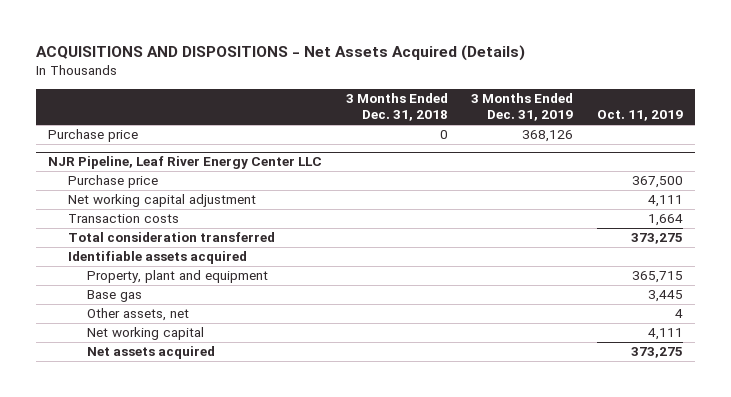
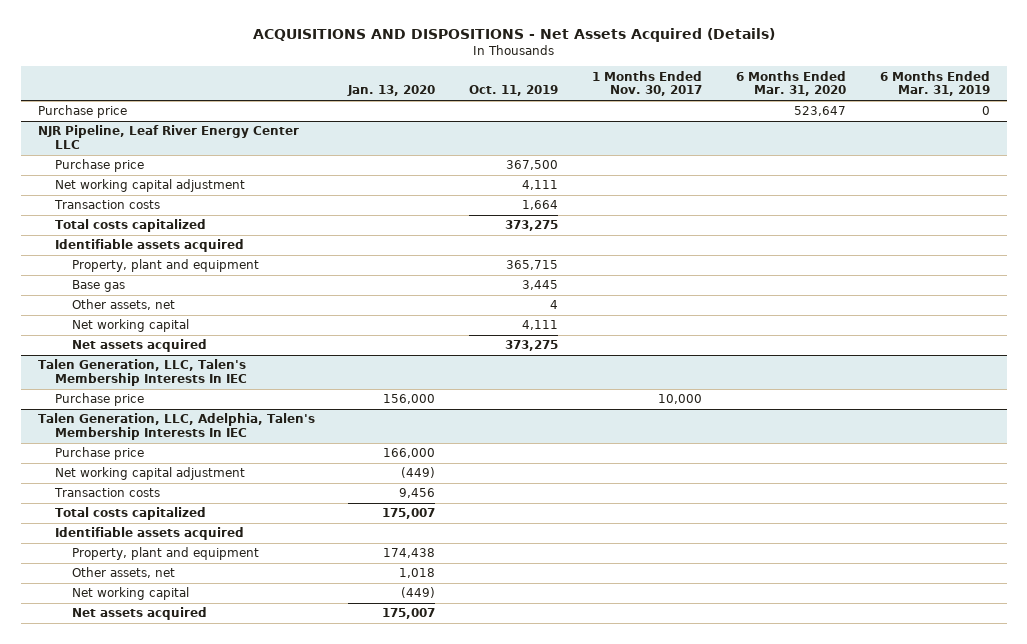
[345,93,448,122] 3 Months Ended Dec. 31, 2018 -> none
[471,93,574,122] 3 Months Ended Dec. 31, 2019 -> none
none -> [347,85,436,97] Jan. 13, 2020
none -> [592,70,703,97] 1 Months Ended Nov. 30, 2017
none -> [735,70,846,97] 6 Months Ended Mar. 31, 2020
none -> [879,70,990,97] 6 Months Ended Mar. 31, 2019
[67,232,275,243] Total consideration transferred -> [54,219,206,233] Total costs capitalized
none -> [37,359,247,387] Talen Generation, LLC, Talen's Membership Interests In IEC
none -> [54,393,144,407] Purchase price
none -> [37,413,315,441] Talen Generation, LLC, Adelphia, Talen's Membership Interests In IEC
none -> [54,447,144,461] Purchase price
none -> [54,467,245,481] Net working capital adjustment
none -> [53,488,160,498] Transaction costs
none -> [54,507,206,521] Total costs capitalized
none -> [54,527,244,541] Identifiable assets acquired
none -> [71,547,259,561] Property, plant and equipment
none -> [71,567,175,579] Other assets, net
none -> [71,587,189,601] Net working capital
none -> [71,607,207,621] Net assets acquired

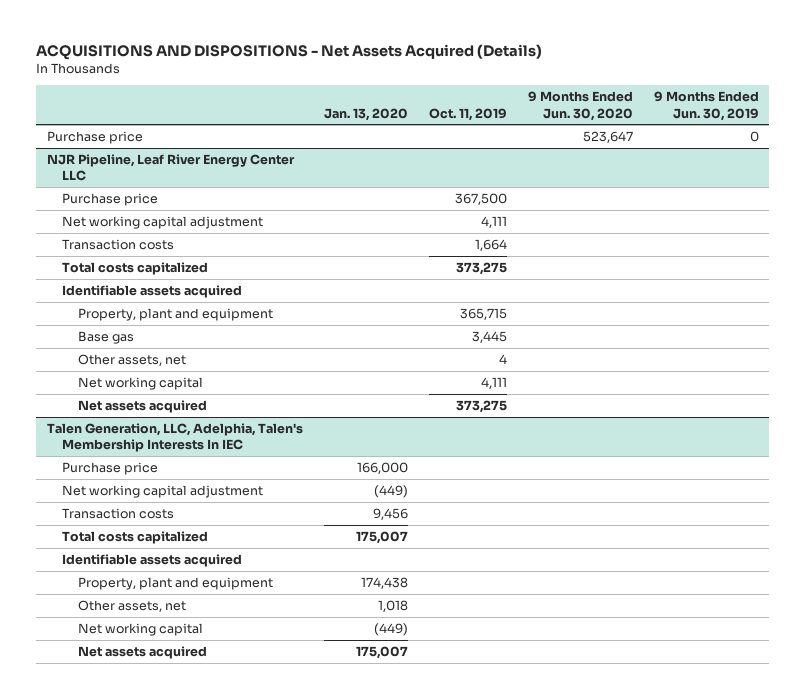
[592,70,703,97] 1 Months Ended Nov. 30, 2017 -> none
[735,70,846,97] 6 Months Ended Mar. 31, 2020 -> none
[879,70,990,97] 6 Months Ended Mar. 31, 2019 -> none
none -> [527,91,633,121] 9 Months Ended Jun. 30, 2020
none -> [653,91,759,121] 9 Months Ended Jun. 30, 2019
[37,359,247,387] Talen Generation, LLC, Talen's Membership Interests In IEC -> none
[54,393,144,407] Purchase price -> none

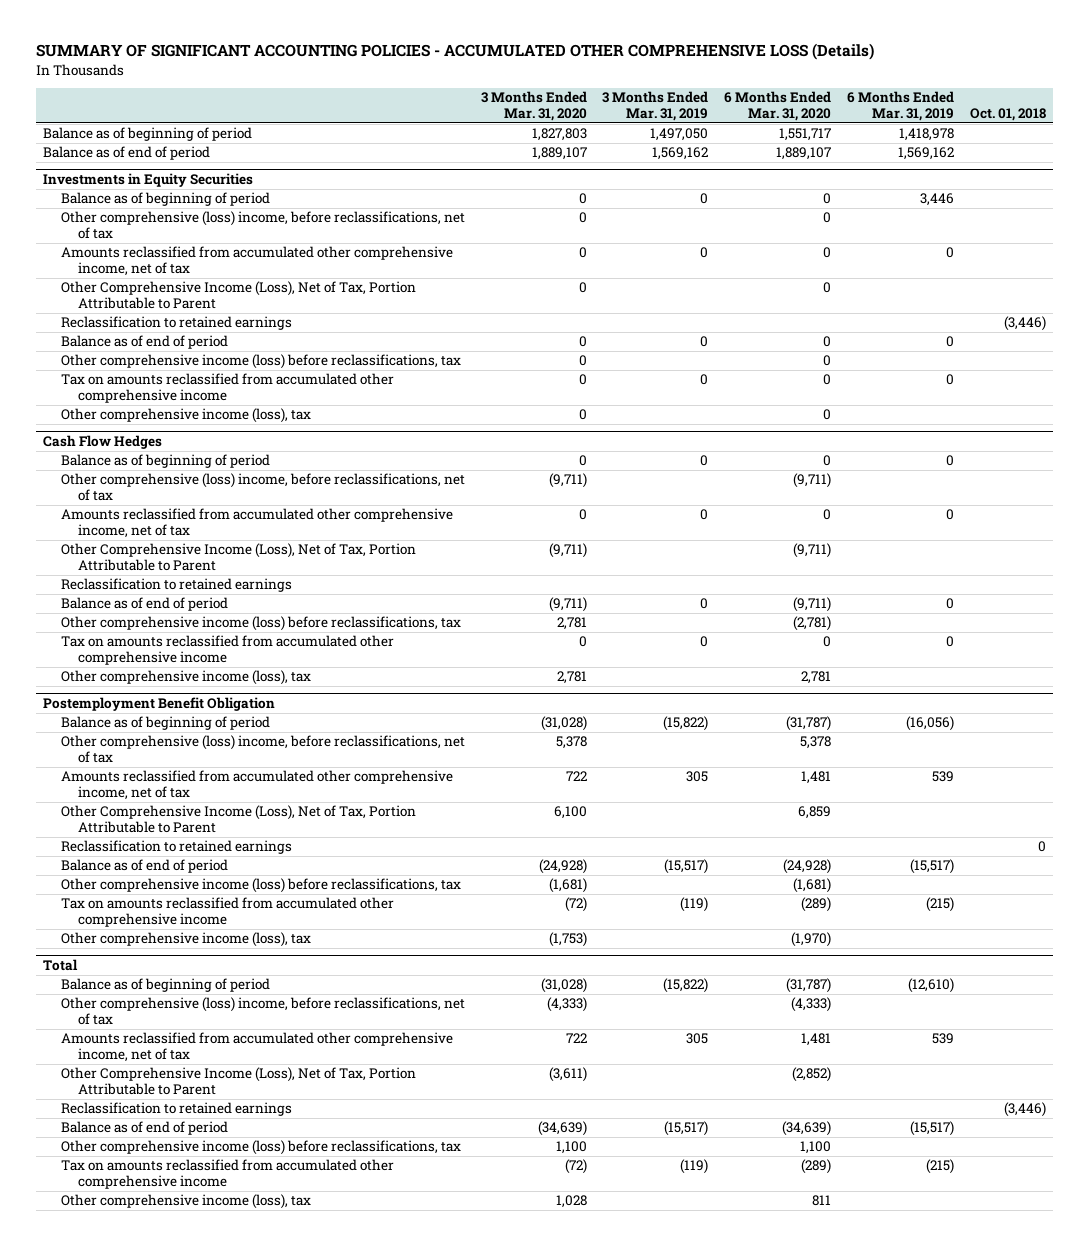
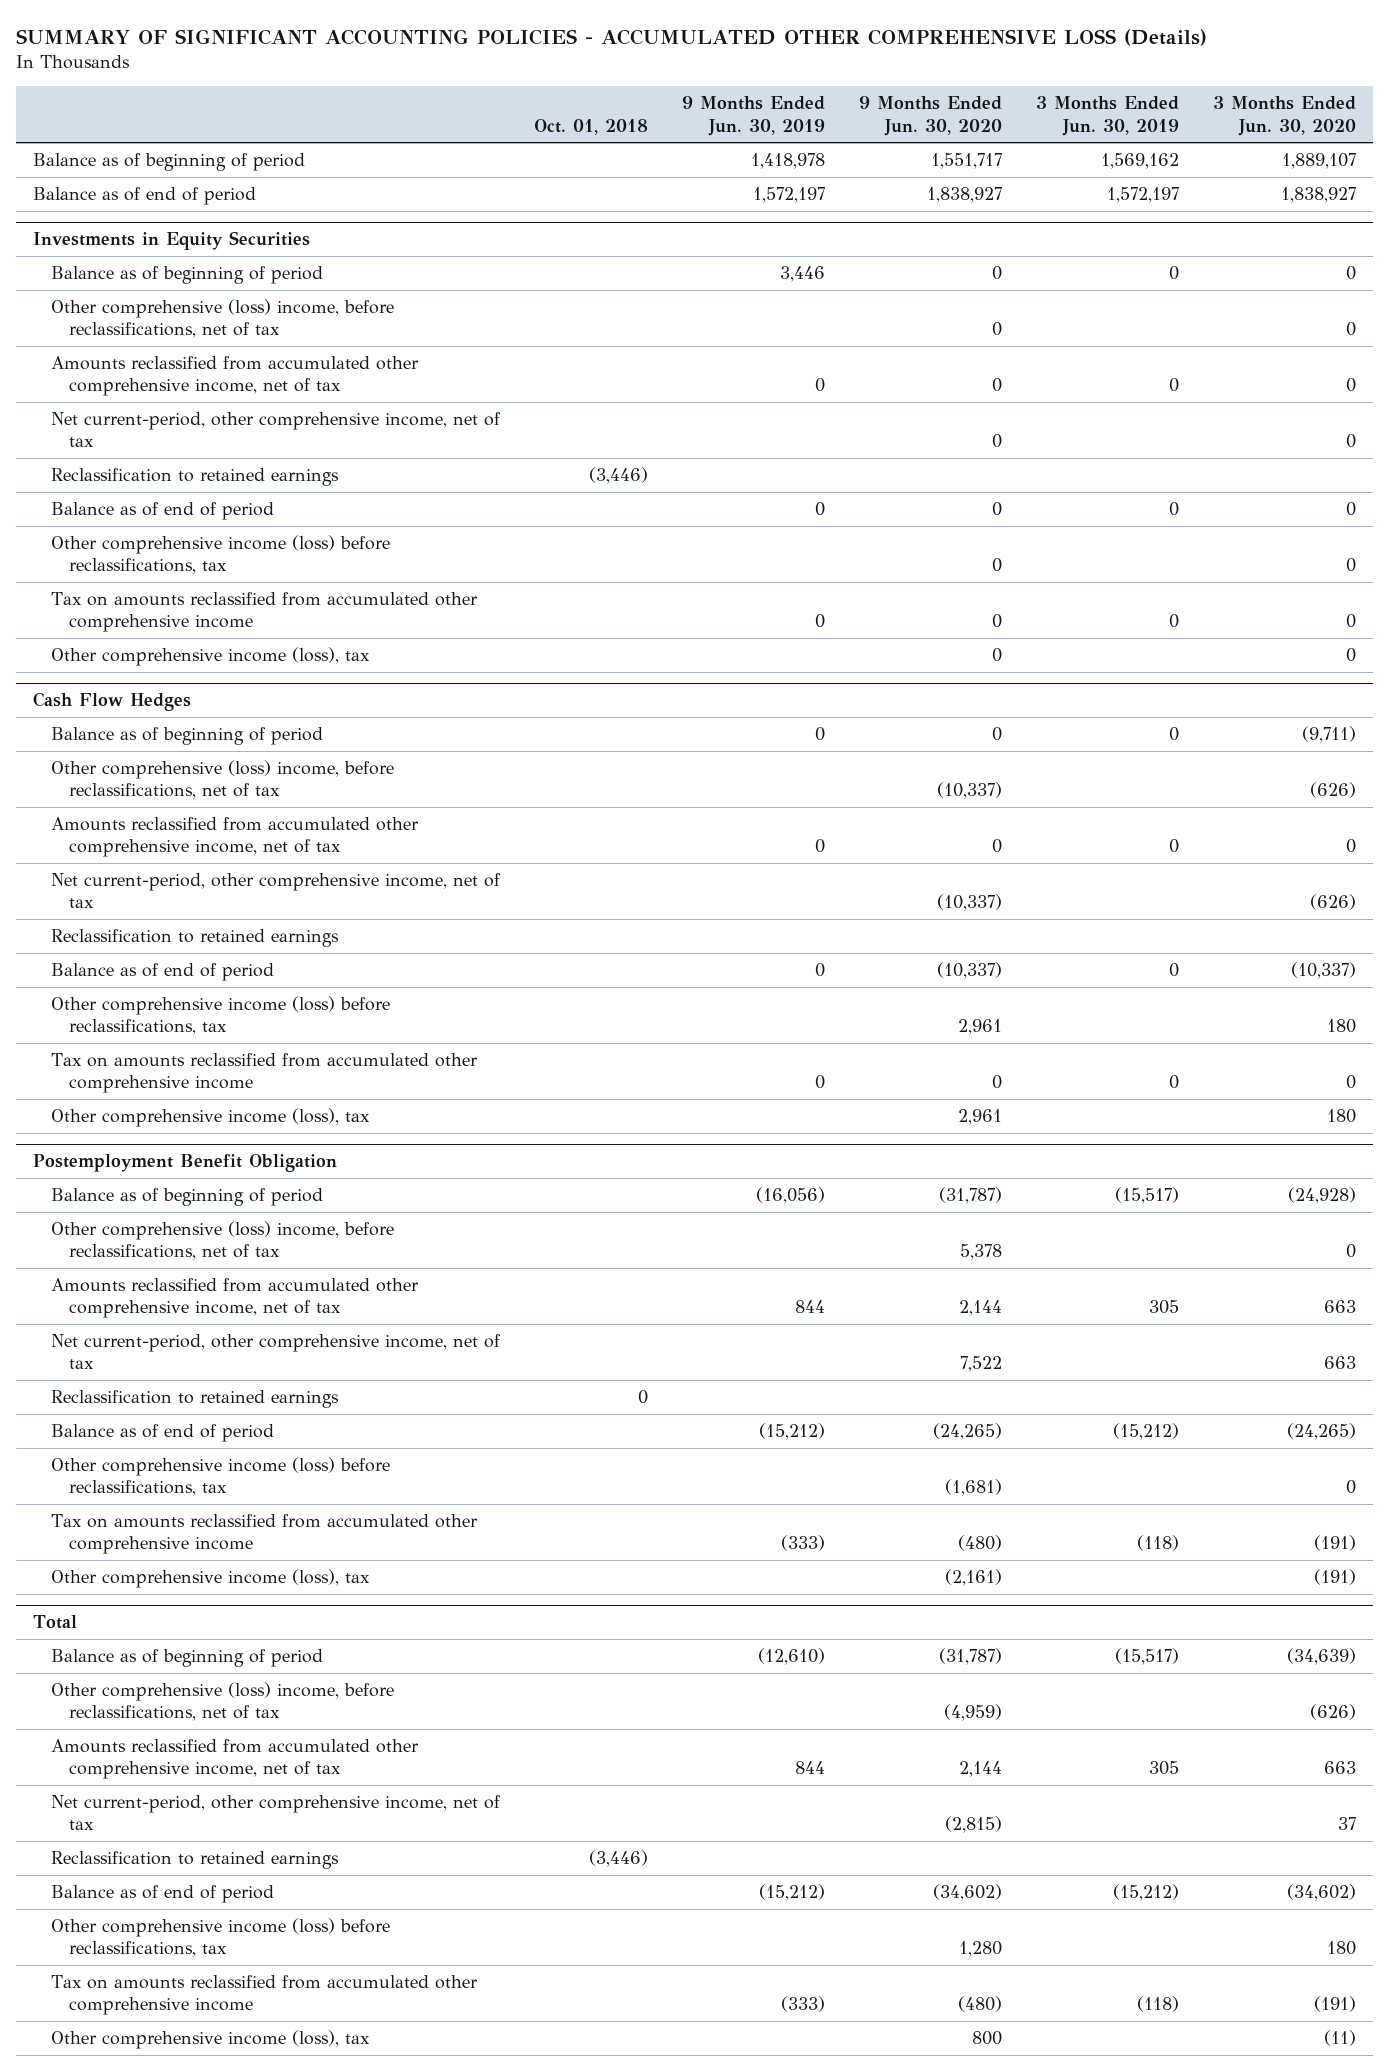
[480,91,587,121] 3 Months Ended Mar. 31, 2020 -> none
[602,91,709,121] 3 Months Ended Mar. 31, 2019 -> none
[724,91,832,121] 6 Months Ended Mar. 31, 2020 -> none
[846,91,954,121] 6 Months Ended Mar. 31, 2019 -> none
none -> [682,96,826,136] 9 Months Ended Jun. 30, 2019
none -> [858,96,1002,136] 9 Months Ended Jun. 30, 2020
none -> [1035,96,1179,136] 3 Months Ended Jun. 30, 2019
none -> [1212,96,1356,136] 3 Months Ended Jun. 30, 2020
[60,281,416,309] Other Comprehensive Income (Loss), Net of Tax, Portion Attributable to Parent -> [51,412,502,448] Net current-period, other comprehensive income, net of tax
[60,543,416,571] Other Comprehensive Income (Loss), Net of Tax, Portion Attributable to Parent -> [51,873,502,909] Net current-period, other comprehensive income, net of tax
[60,805,416,833] Other Comprehensive Income (Loss), Net of Tax, Portion Attributable to Parent -> [51,1334,502,1370] Net current-period, other comprehensive income, net of tax
[60,1067,416,1095] Other Comprehensive Income (Loss), Net of Tax, Portion Attributable to Parent -> [51,1795,502,1831] Net current-period, other comprehensive income, net of tax

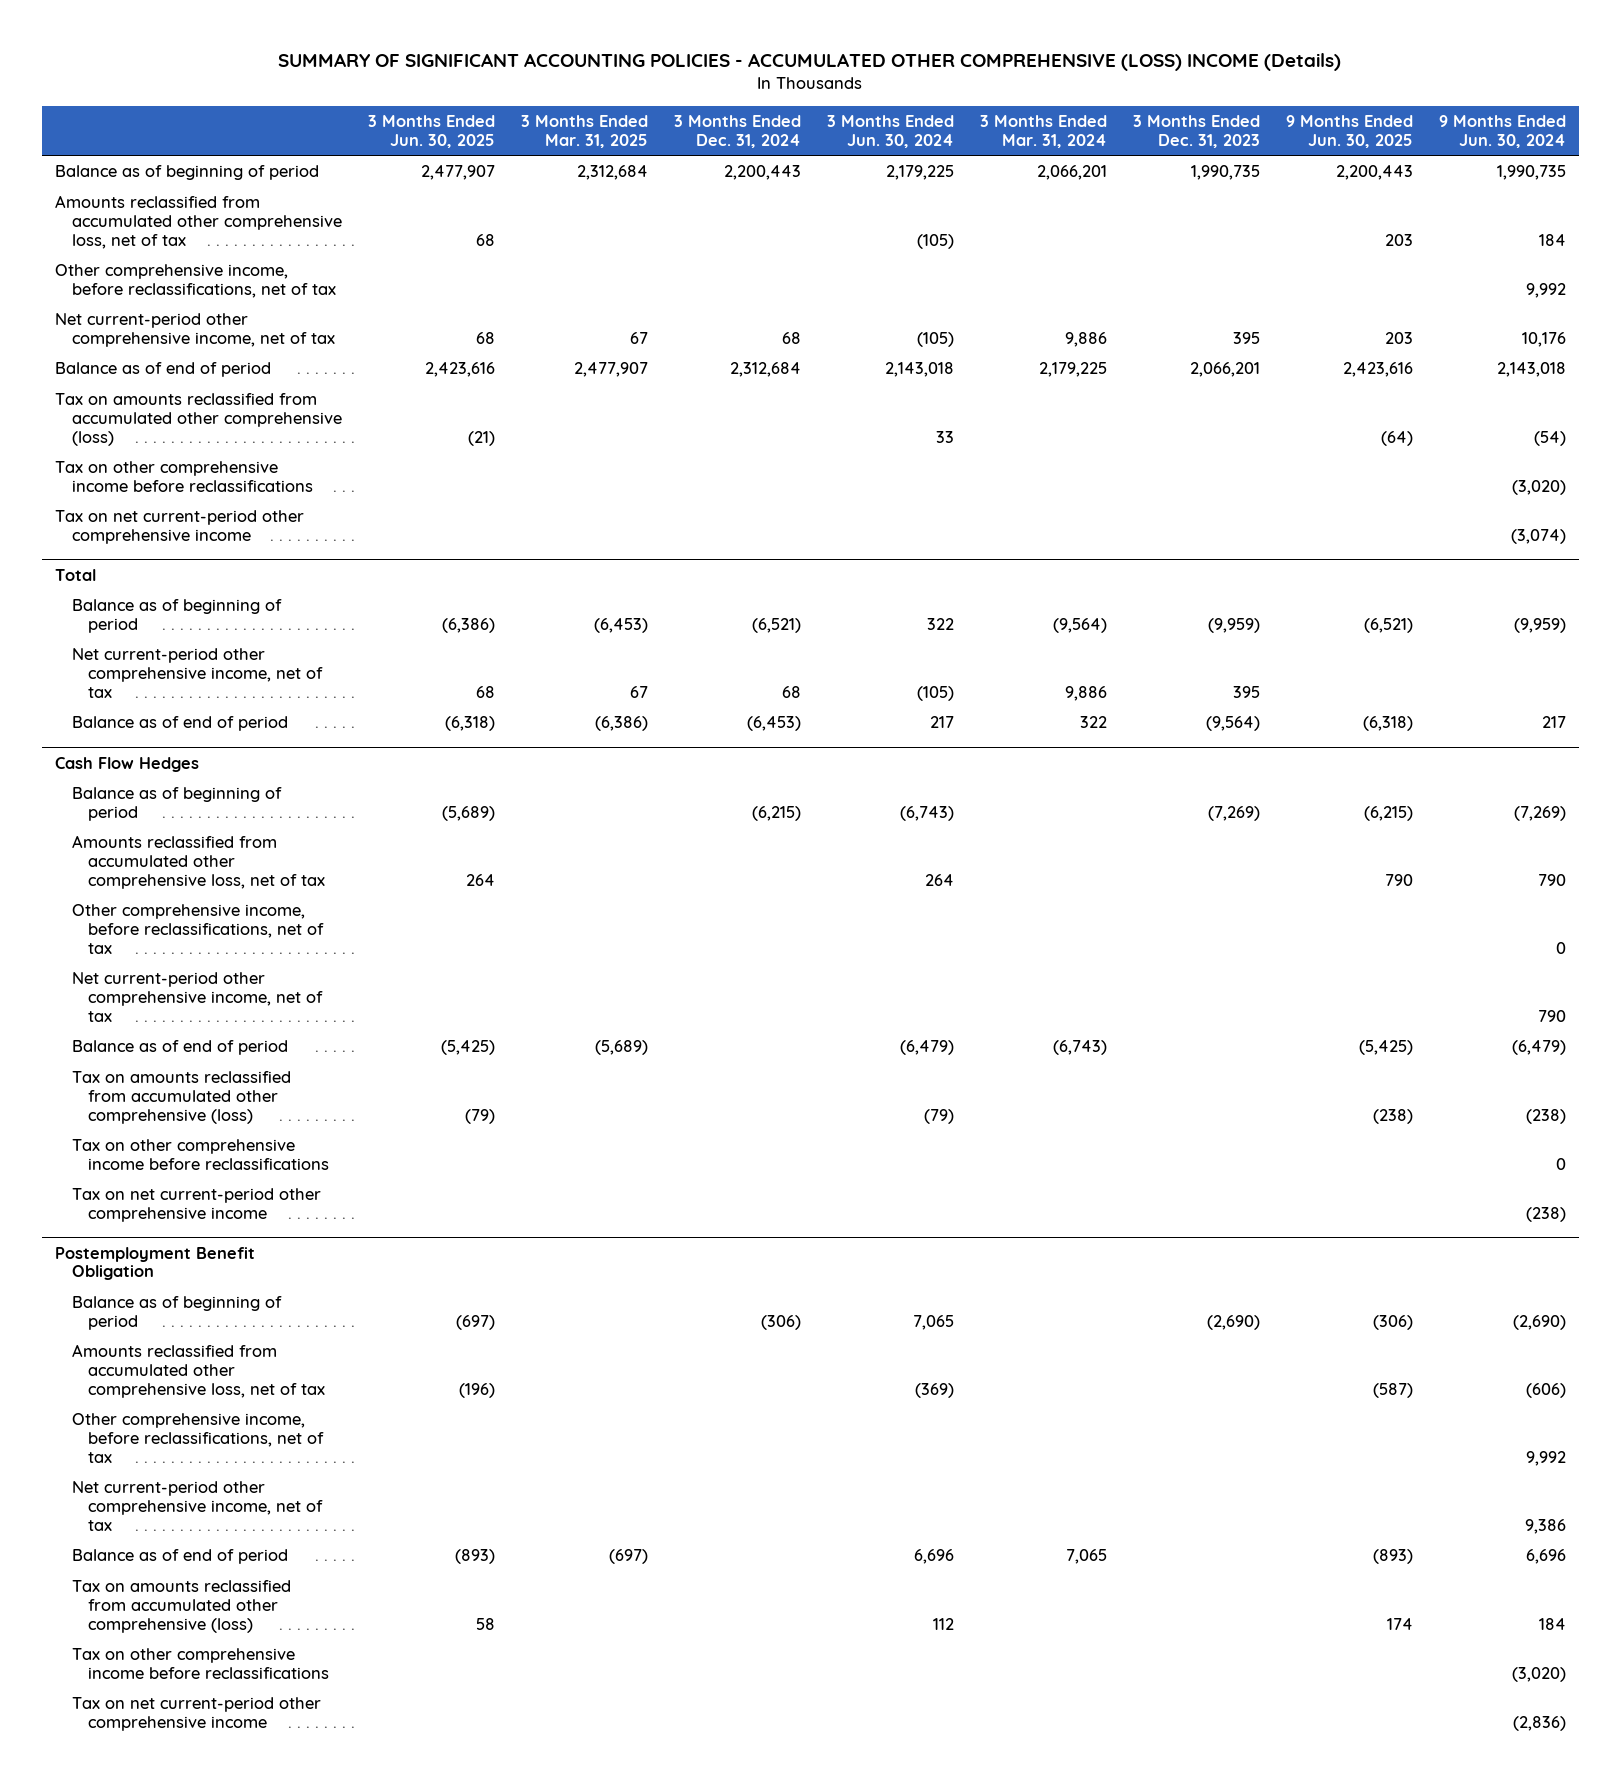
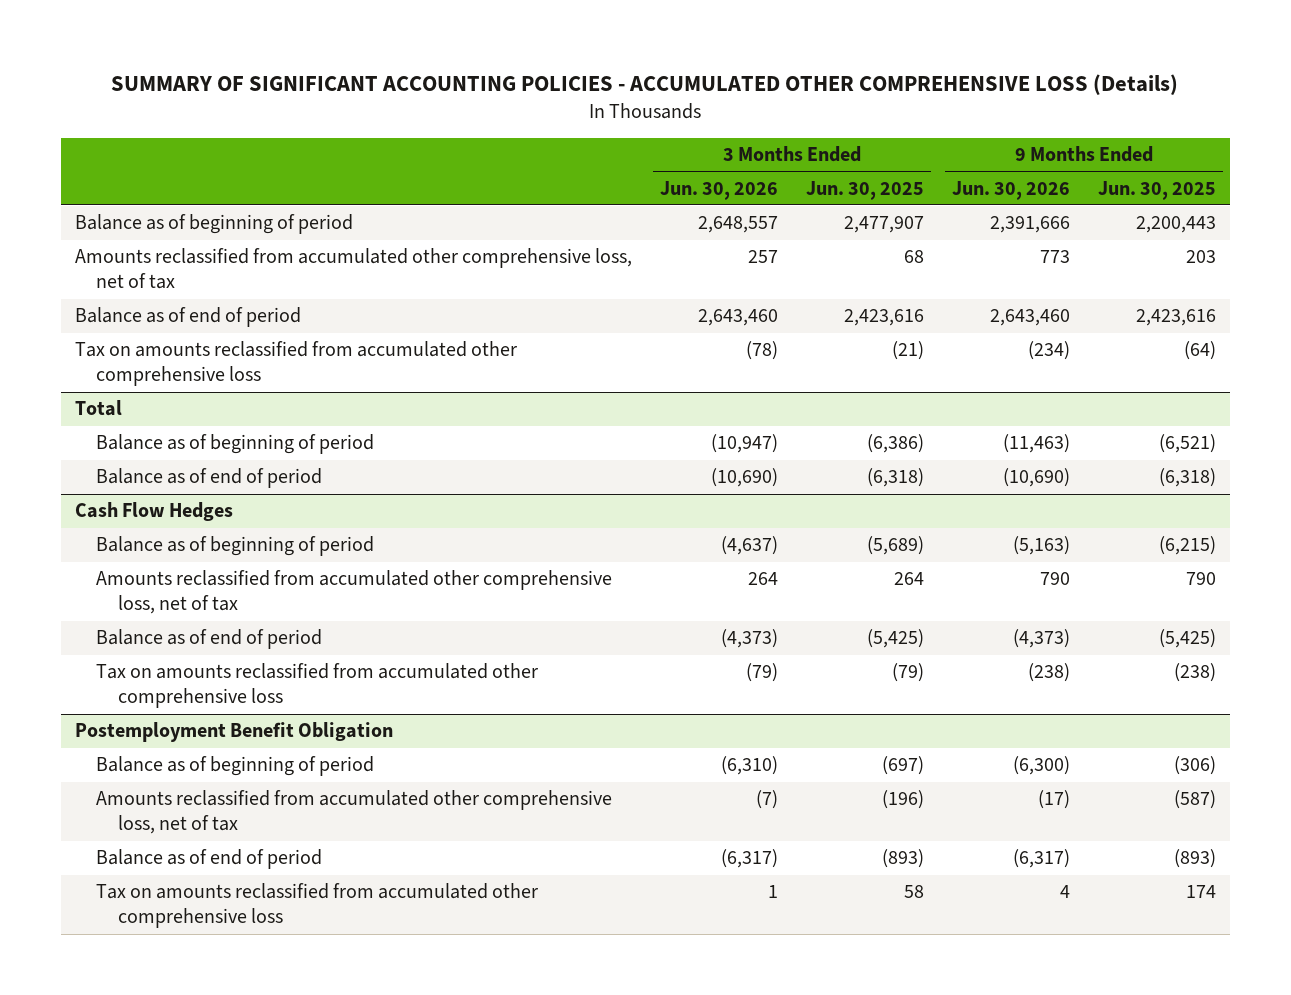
[278,53,1342,72] SUMMARY OF SIGNIFICANT ACCOUNTING POLICIES - ACCUMULATED OTHER COMPREHENSIVE (LOSS) INCOME (Details) -> [111,74,1179,96] SUMMARY OF SIGNIFICANT ACCOUNTING POLICIES - ACCUMULATED OTHER COMPREHENSIVE LOSS (Details)
[520,114,648,148] 3 Months Ended Mar. 31, 2025 -> none
[673,114,801,148] 3 Months Ended Dec. 31, 2024 -> none
[826,114,954,148] 3 Months Ended Jun. 30, 2024 -> none
[979,114,1107,148] 3 Months Ended Mar. 31, 2024 -> none
[1132,114,1260,148] 3 Months Ended Dec. 31, 2023 -> none
[1438,114,1566,148] 9 Months Ended Jun. 30, 2024 -> none
none -> [659,180,778,200] Jun. 30, 2026
none -> [951,180,1070,200] Jun. 30, 2026
[55,264,336,298] Other comprehensive income, before reclassifications, net of tax -> none
[55,313,335,347] Net current-period other comprehensive income, net of tax -> none
[55,461,313,492] Tax on other comprehensive income before reclassifications -> none
[55,510,305,544] Tax on net current-period other comprehensive income -> none
[55,393,342,446] Tax on amounts reclassified from accumulated other comprehensive (loss) -> [74,341,517,387] Tax on amounts reclassified from accumulated other comprehensive loss
[71,648,324,698] Net current-period other comprehensive income, net of tax -> none
[71,904,325,954] Other comprehensive income, before reclassifications, net of tax -> none
[71,972,324,1022] Net current-period other comprehensive income, net of tax -> none
[71,1139,330,1170] Tax on other comprehensive income before reclassifications -> none
[71,1188,321,1222] Tax on net current-period other comprehensive income -> none
[71,1071,291,1124] Tax on amounts reclassified from accumulated other comprehensive (loss) -> [96,663,539,709] Tax on amounts reclassified from accumulated other comprehensive loss
[71,1413,325,1463] Other comprehensive income, before reclassifications, net of tax -> none
[71,1481,324,1531] Net current-period other comprehensive income, net of tax -> none
[71,1648,330,1679] Tax on other comprehensive income before reclassifications -> none
[71,1697,321,1731] Tax on net current-period other comprehensive income -> none
[71,1580,291,1633] Tax on amounts reclassified from accumulated other comprehensive (loss) -> [96,883,539,929] Tax on amounts reclassified from accumulated other comprehensive loss

